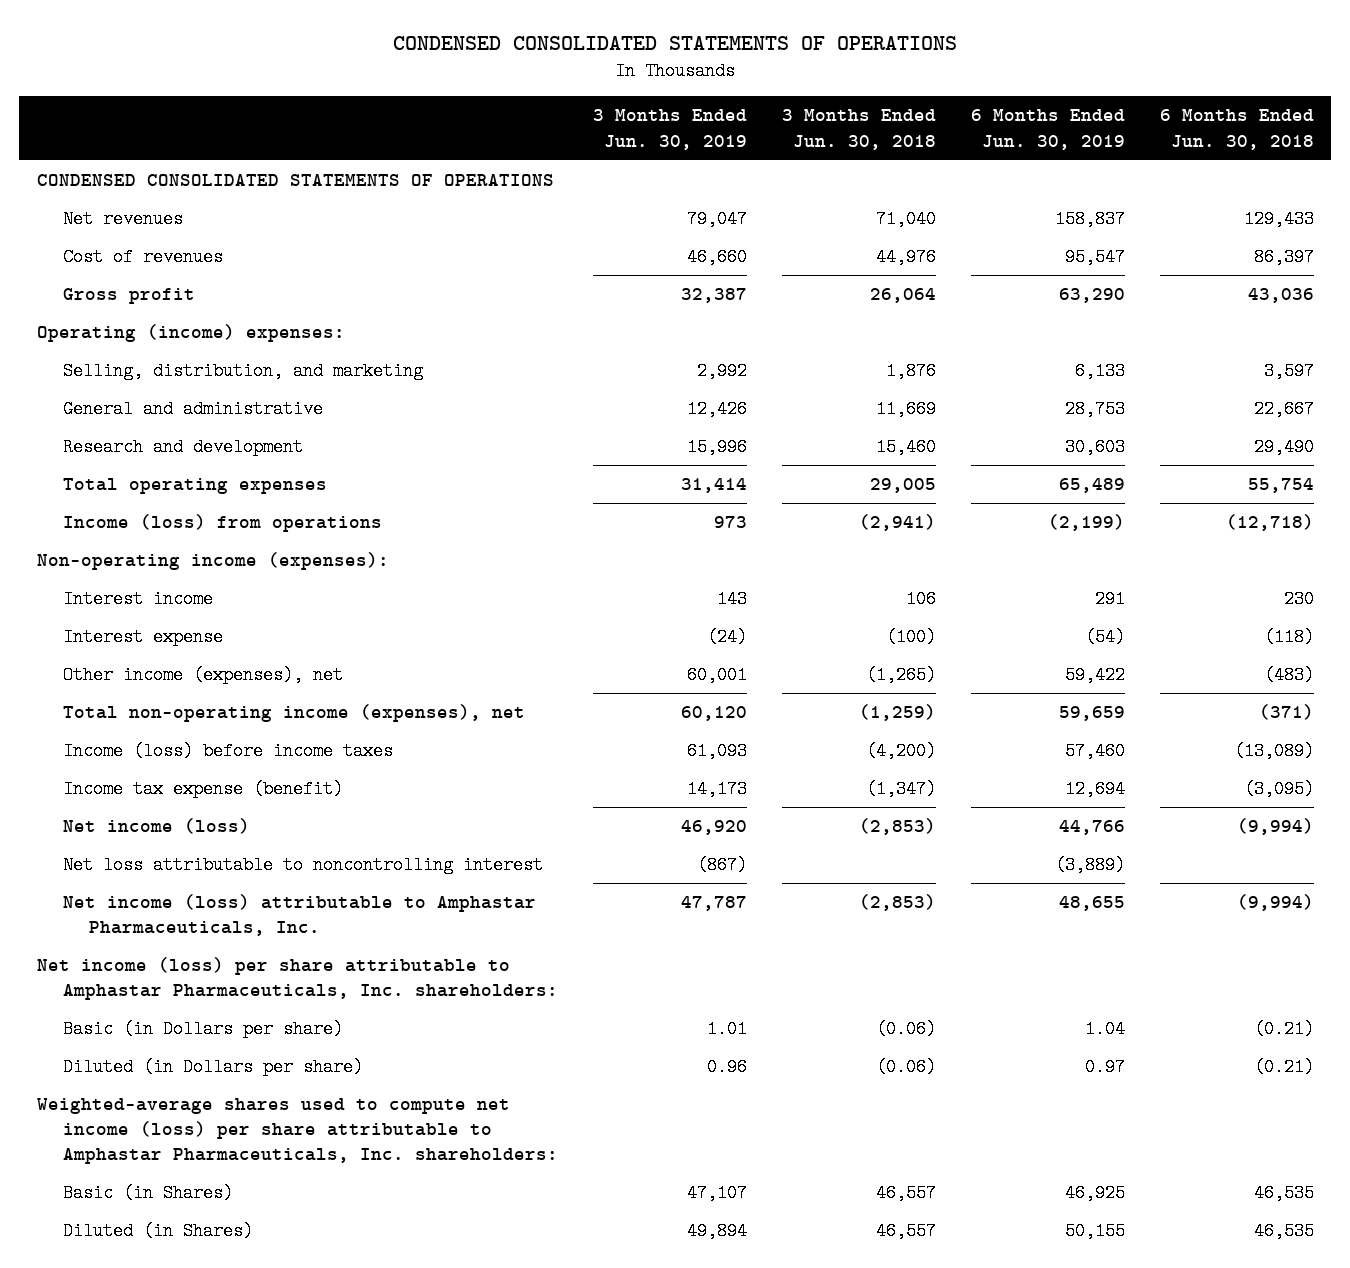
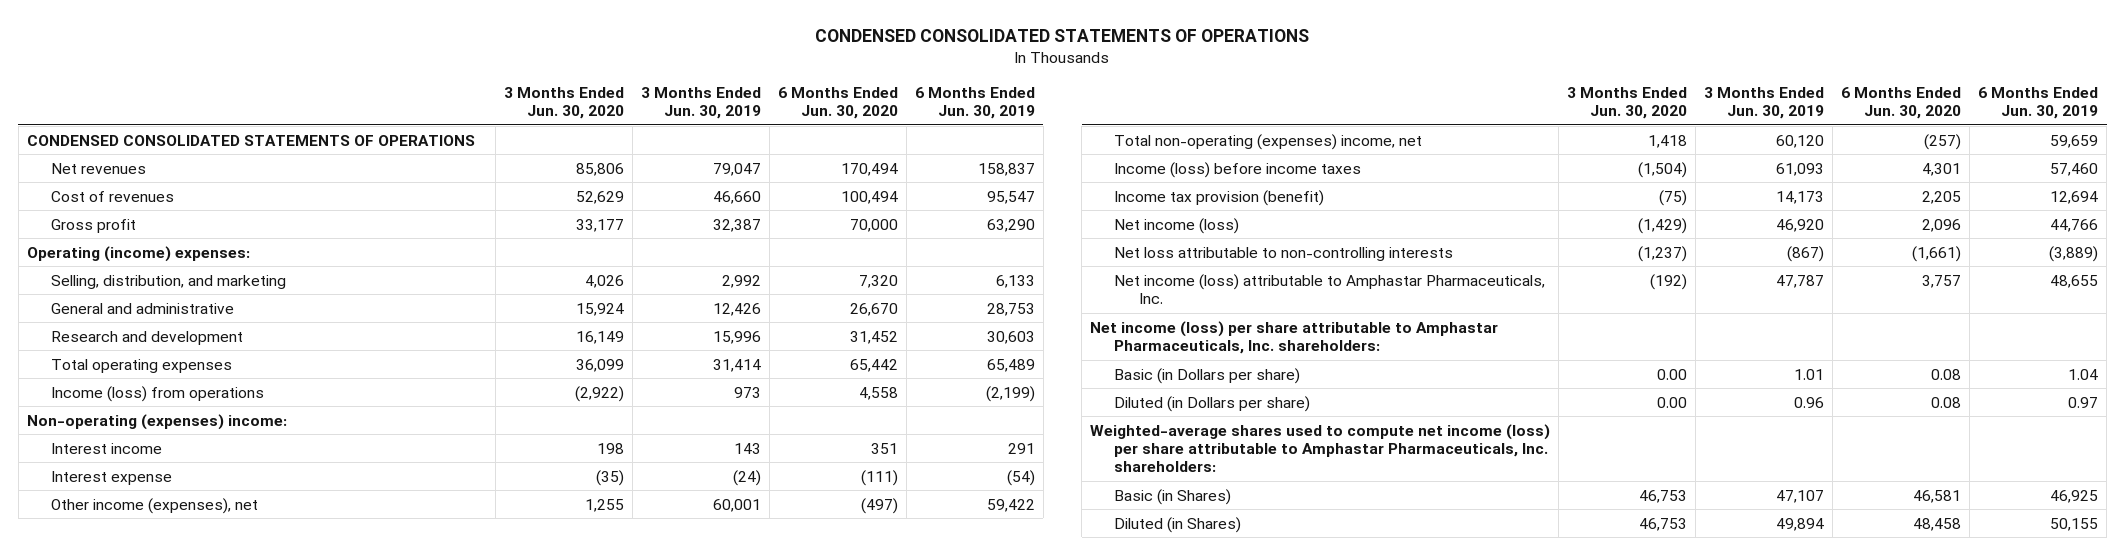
[781,109,936,150] 3 Months Ended Jun. 30, 2018 -> none
[1159,109,1314,150] 6 Months Ended Jun. 30, 2018 -> none
none -> [503,86,624,120] 3 Months Ended Jun. 30, 2020
none -> [777,86,898,120] 6 Months Ended Jun. 30, 2020
[36,552,389,571] Non-operating income (expenses): -> [26,413,287,430] Non-operating (expenses) income:
[62,704,525,723] Total non-operating income (expenses), net -> [1114,133,1423,150] Total non-operating (expenses) income, net
[62,780,343,799] Income tax expense (benefit) -> [1114,189,1325,206] Income tax provision (benefit)
[62,856,543,875] Net loss attributable to noncontrolling interest -> [1114,246,1454,261] Net loss attributable to non-controlling interests

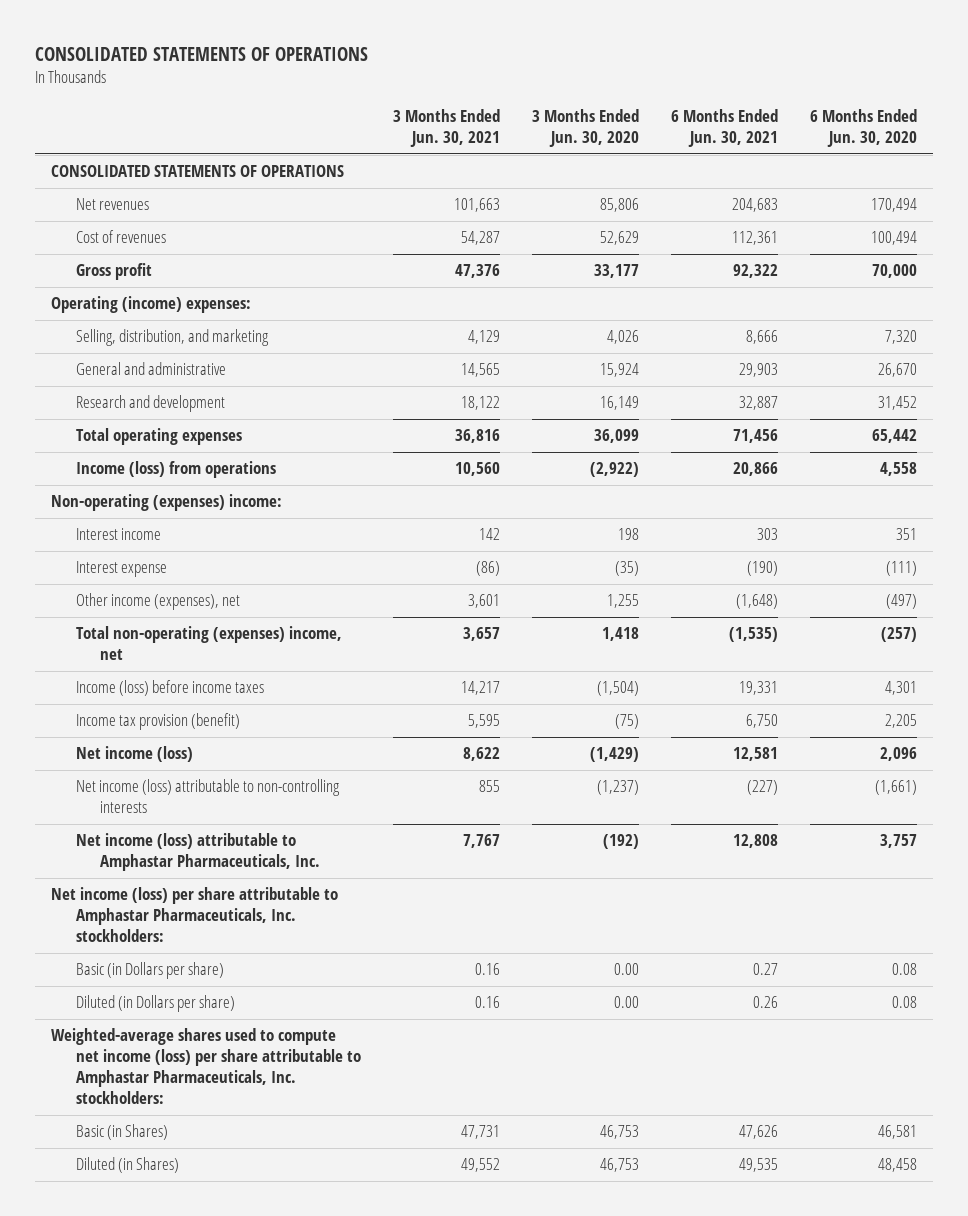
[815,28,1310,42] CONDENSED CONSOLIDATED STATEMENTS OF OPERATIONS -> [34,46,368,61] CONSOLIDATED STATEMENTS OF OPERATIONS
[640,86,761,120] 3 Months Ended Jun. 30, 2019 -> none
[914,86,1035,120] 6 Months Ended Jun. 30, 2019 -> none
none -> [392,109,500,148] 3 Months Ended Jun. 30, 2021
none -> [670,109,778,148] 6 Months Ended Jun. 30, 2021
[26,134,475,146] CONDENSED CONSOLIDATED STATEMENTS OF OPERATIONS -> [50,165,344,178] CONSOLIDATED STATEMENTS OF OPERATIONS
[1114,246,1454,261] Net loss attributable to non-controlling interests -> [75,779,340,814] Net income (loss) attributable to non-controlling interests
[1090,320,1499,354] Net income (loss) per share attributable to Amphastar Pharmaceuticals, Inc. shareholders: -> [50,887,338,943] Net income (loss) per share attributable to Amphastar Pharmaceuticals, Inc. stockholders:
[1090,423,1551,473] Weighted-average shares used to compute net income (loss) per share attributable to Amphastar Pharmaceuticals, Inc. shareholders: -> [50,1028,361,1105] Weighted-average shares used to compute net income (loss) per share attributable to Amphastar Pharmaceuticals, Inc. stockholders:

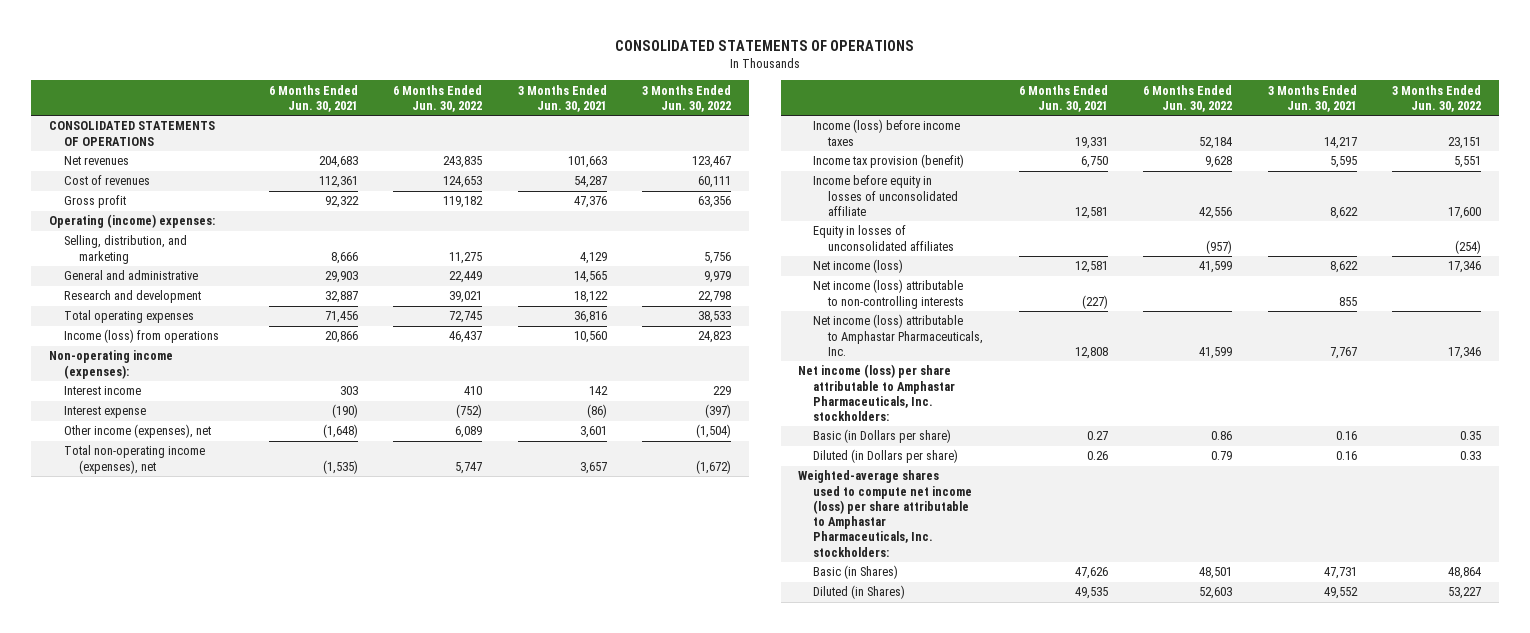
[531,109,639,148] 3 Months Ended Jun. 30, 2020 -> none
[809,109,917,148] 6 Months Ended Jun. 30, 2020 -> none
none -> [393,84,483,112] 6 Months Ended Jun. 30, 2022
none -> [642,84,732,112] 3 Months Ended Jun. 30, 2022
[50,494,282,512] Non-operating (expenses) income: -> [48,350,173,379] Non-operating income (expenses):
[75,626,342,661] Total non-operating (expenses) income, net -> [63,445,205,474] Total non-operating income (expenses), net
none -> [813,175,959,216] Income before equity in losses of unconsolidated affiliate
none -> [813,225,955,251] Equity in losses of unconsolidated affiliates

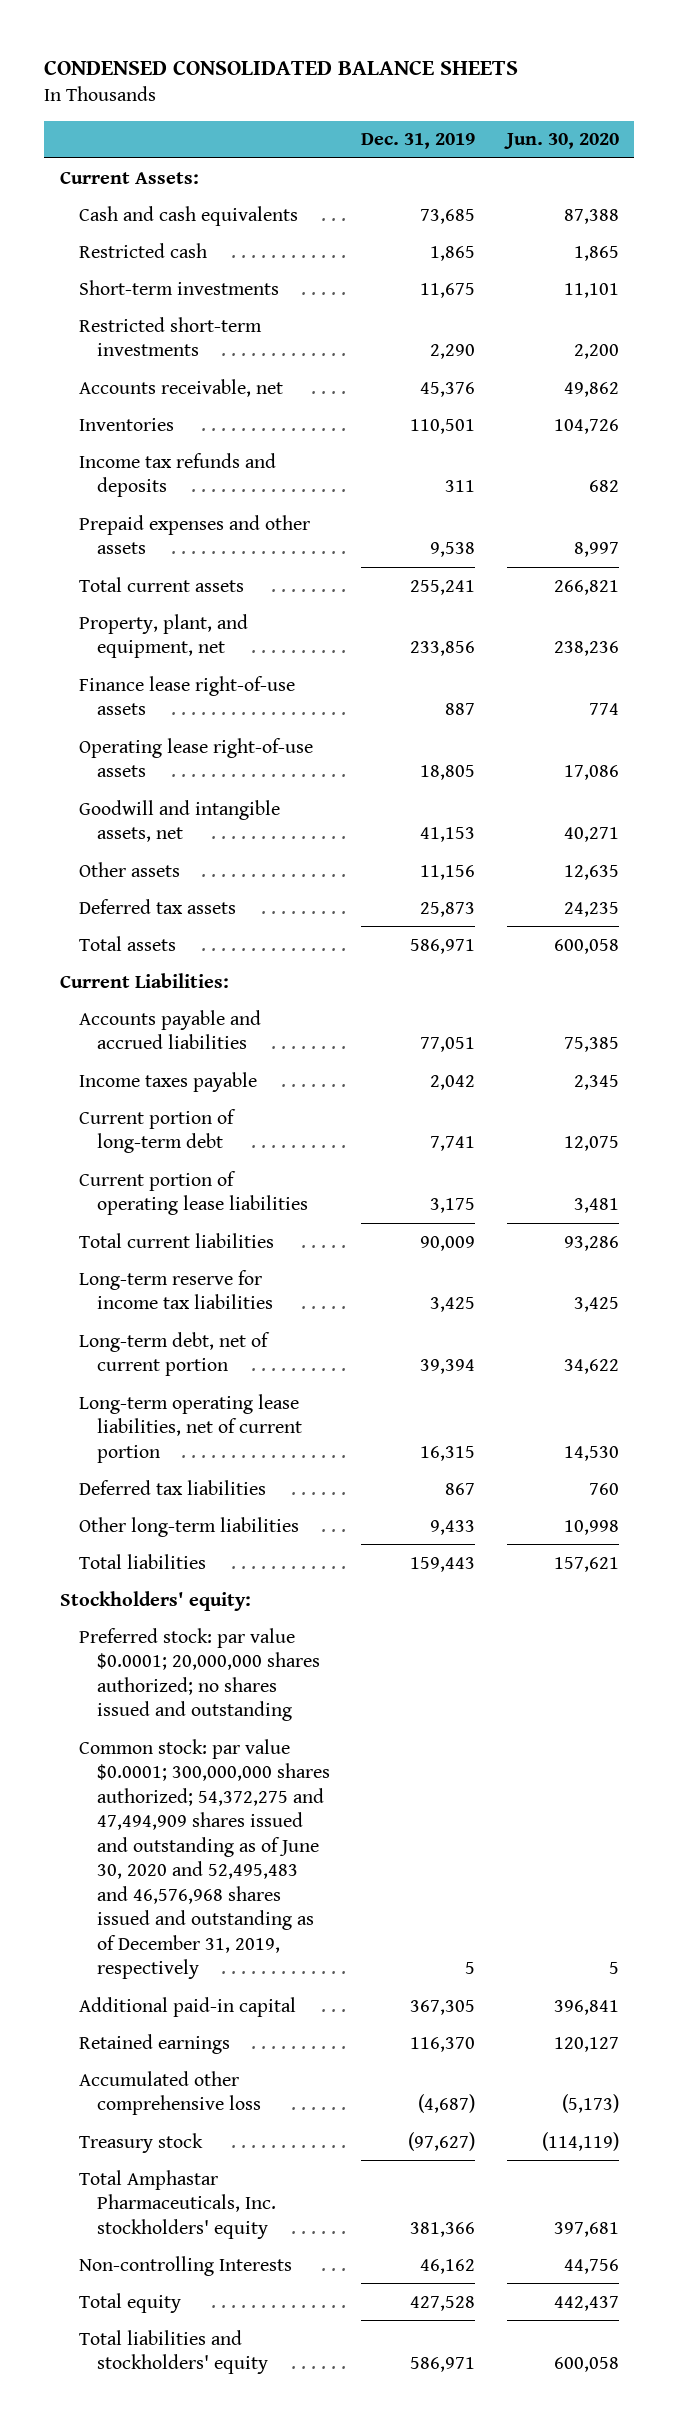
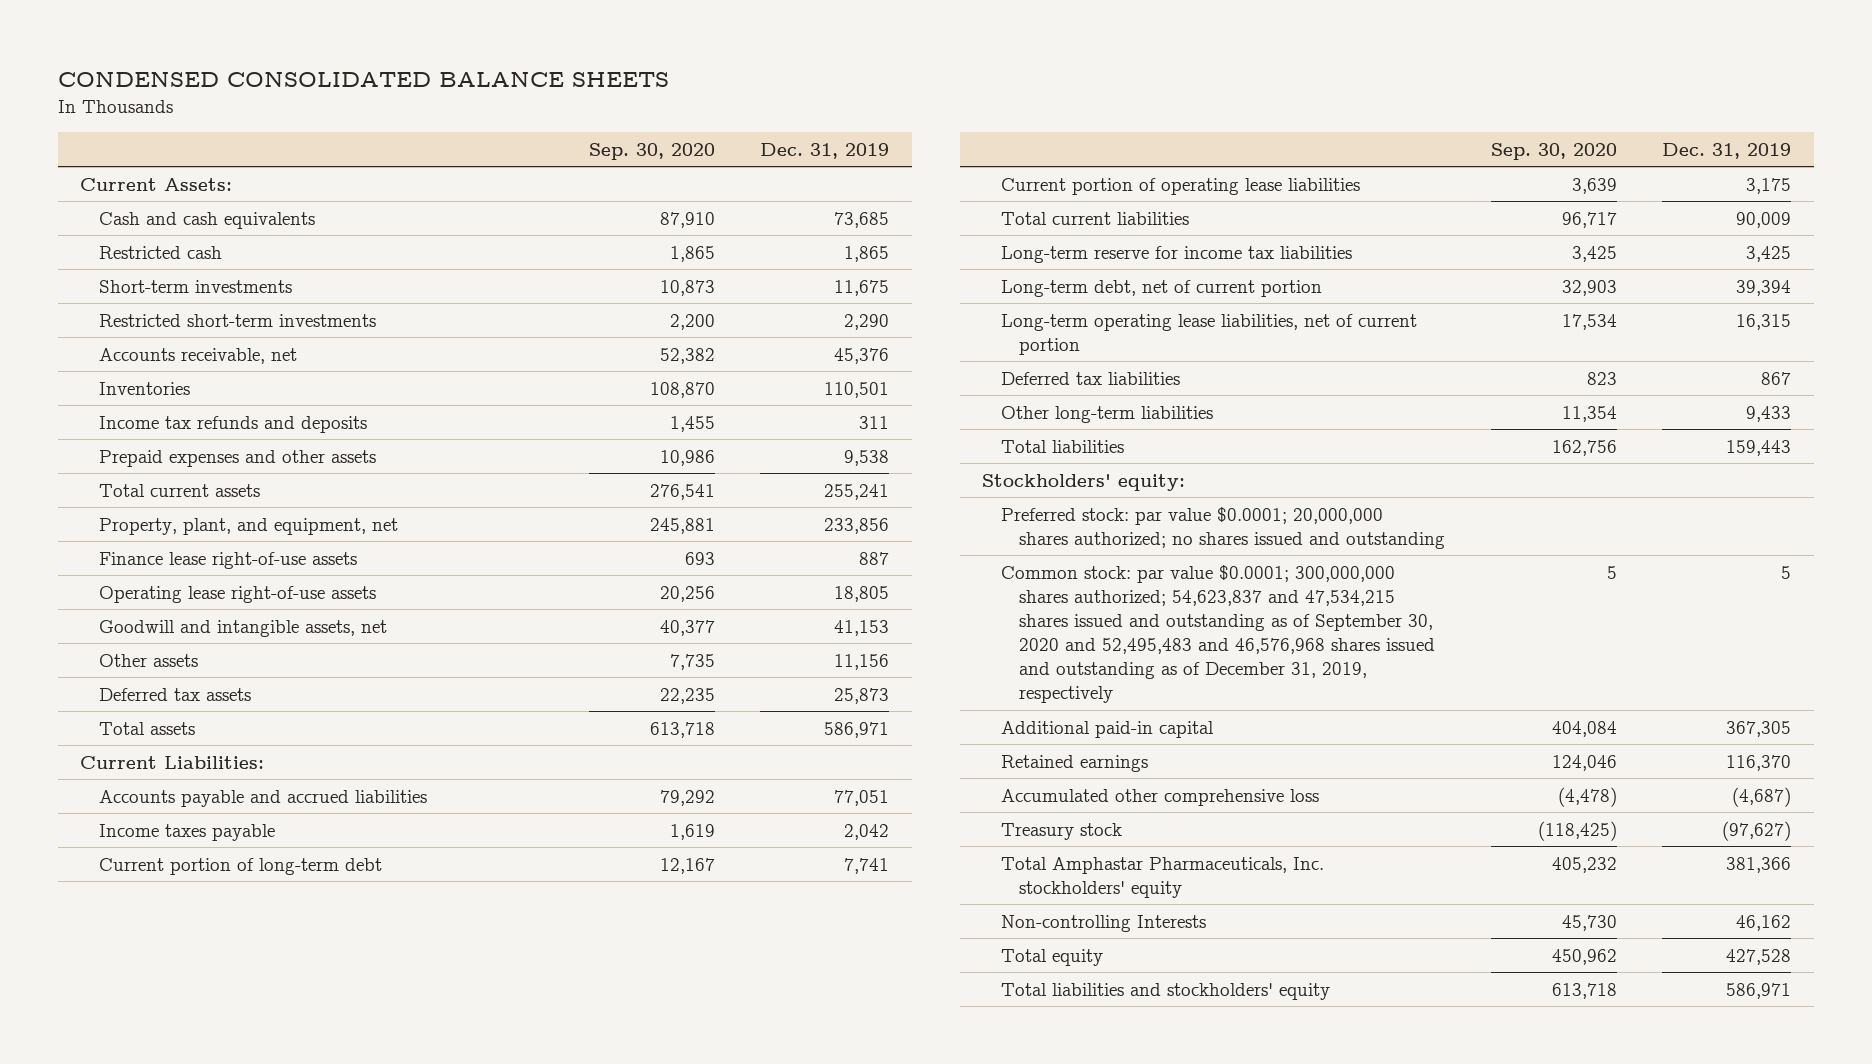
[503,133,619,150] Jun. 30, 2020 -> none
none -> [588,142,715,160] Sep. 30, 2020
[78,1738,331,1980] Common stock: par value $0.0001; 300,000,000 shares authorized; 54,372,275 and 47,494,909 shares issued and outstanding as of June 30, 2020 and 52,495,483 and 46,576,968 shares issued and outstanding as of December 31, 2019, respectively -> [1000,564,1436,704] Common stock: par value $0.0001; 300,000,000 shares authorized; 54,623,837 and 47,534,215 shares issued and outstanding as of September 30, 2020 and 52,495,483 and 46,576,968 shares issued and outstanding as of December 31, 2019, respectively

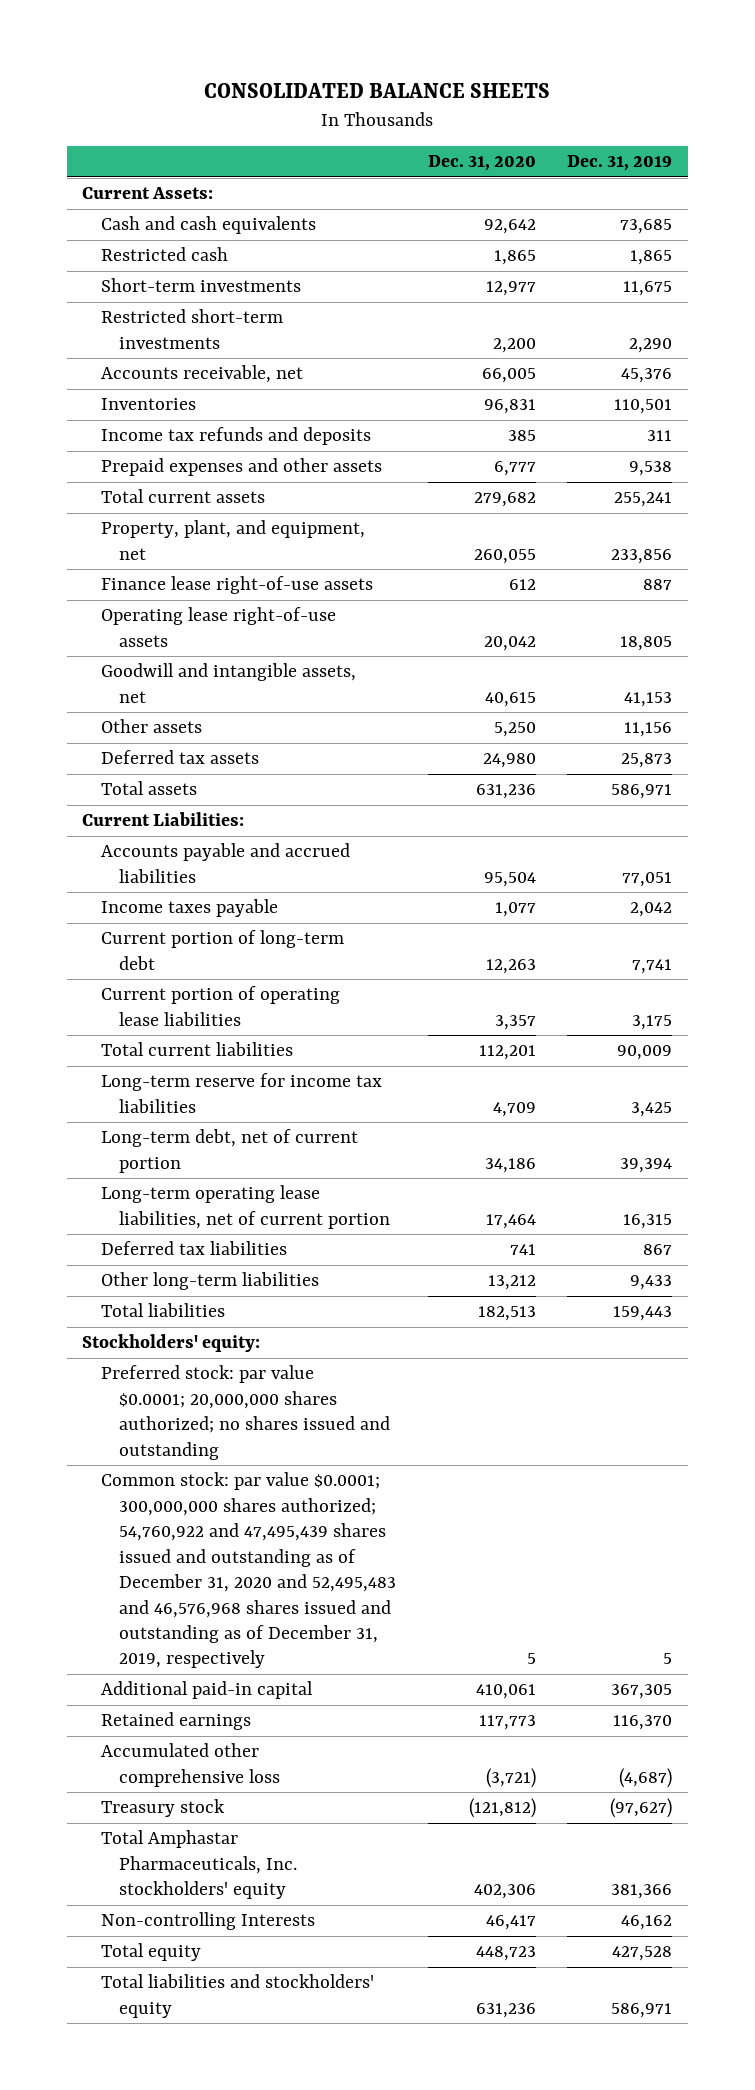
[57,72,669,88] CONDENSED CONSOLIDATED BALANCE SHEETS -> [204,83,551,99] CONSOLIDATED BALANCE SHEETS
[588,142,715,160] Sep. 30, 2020 -> none
none -> [427,155,536,172] Dec. 31, 2020
[1000,564,1436,704] Common stock: par value $0.0001; 300,000,000 shares authorized; 54,623,837 and 47,534,215 shares issued and outstanding as of September 30, 2020 and 52,495,483 and 46,576,968 shares issued and outstanding as of December 31, 2019, respectively -> [100,1472,397,1669] Common stock: par value $0.0001; 300,000,000 shares authorized; 54,760,922 and 47,495,439 shares issued and outstanding as of December 31, 2020 and 52,495,483 and 46,576,968 shares issued and outstanding as of December 31, 2019, respectively

